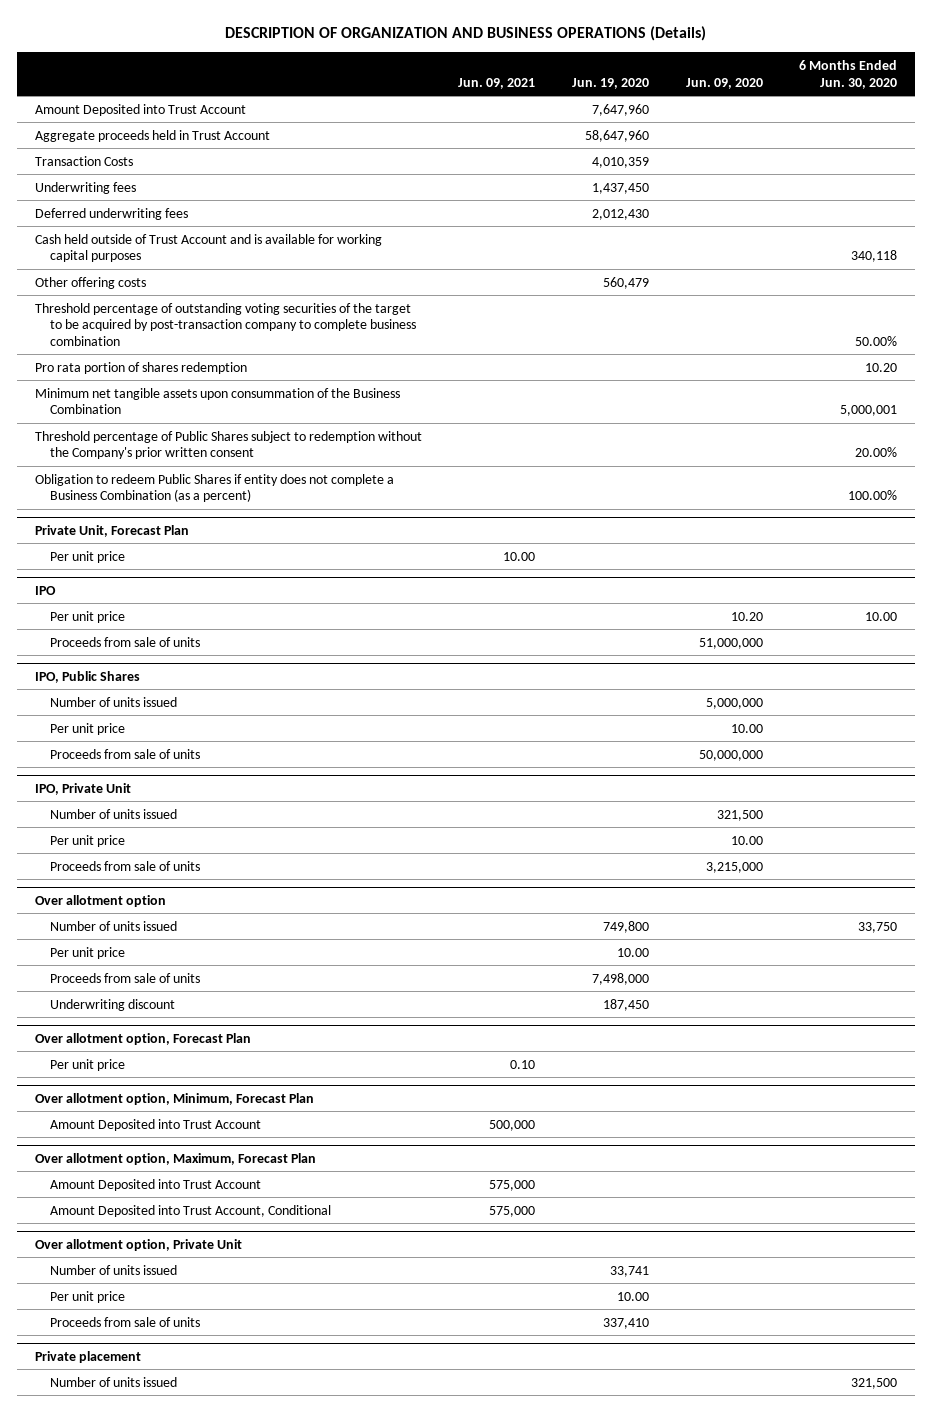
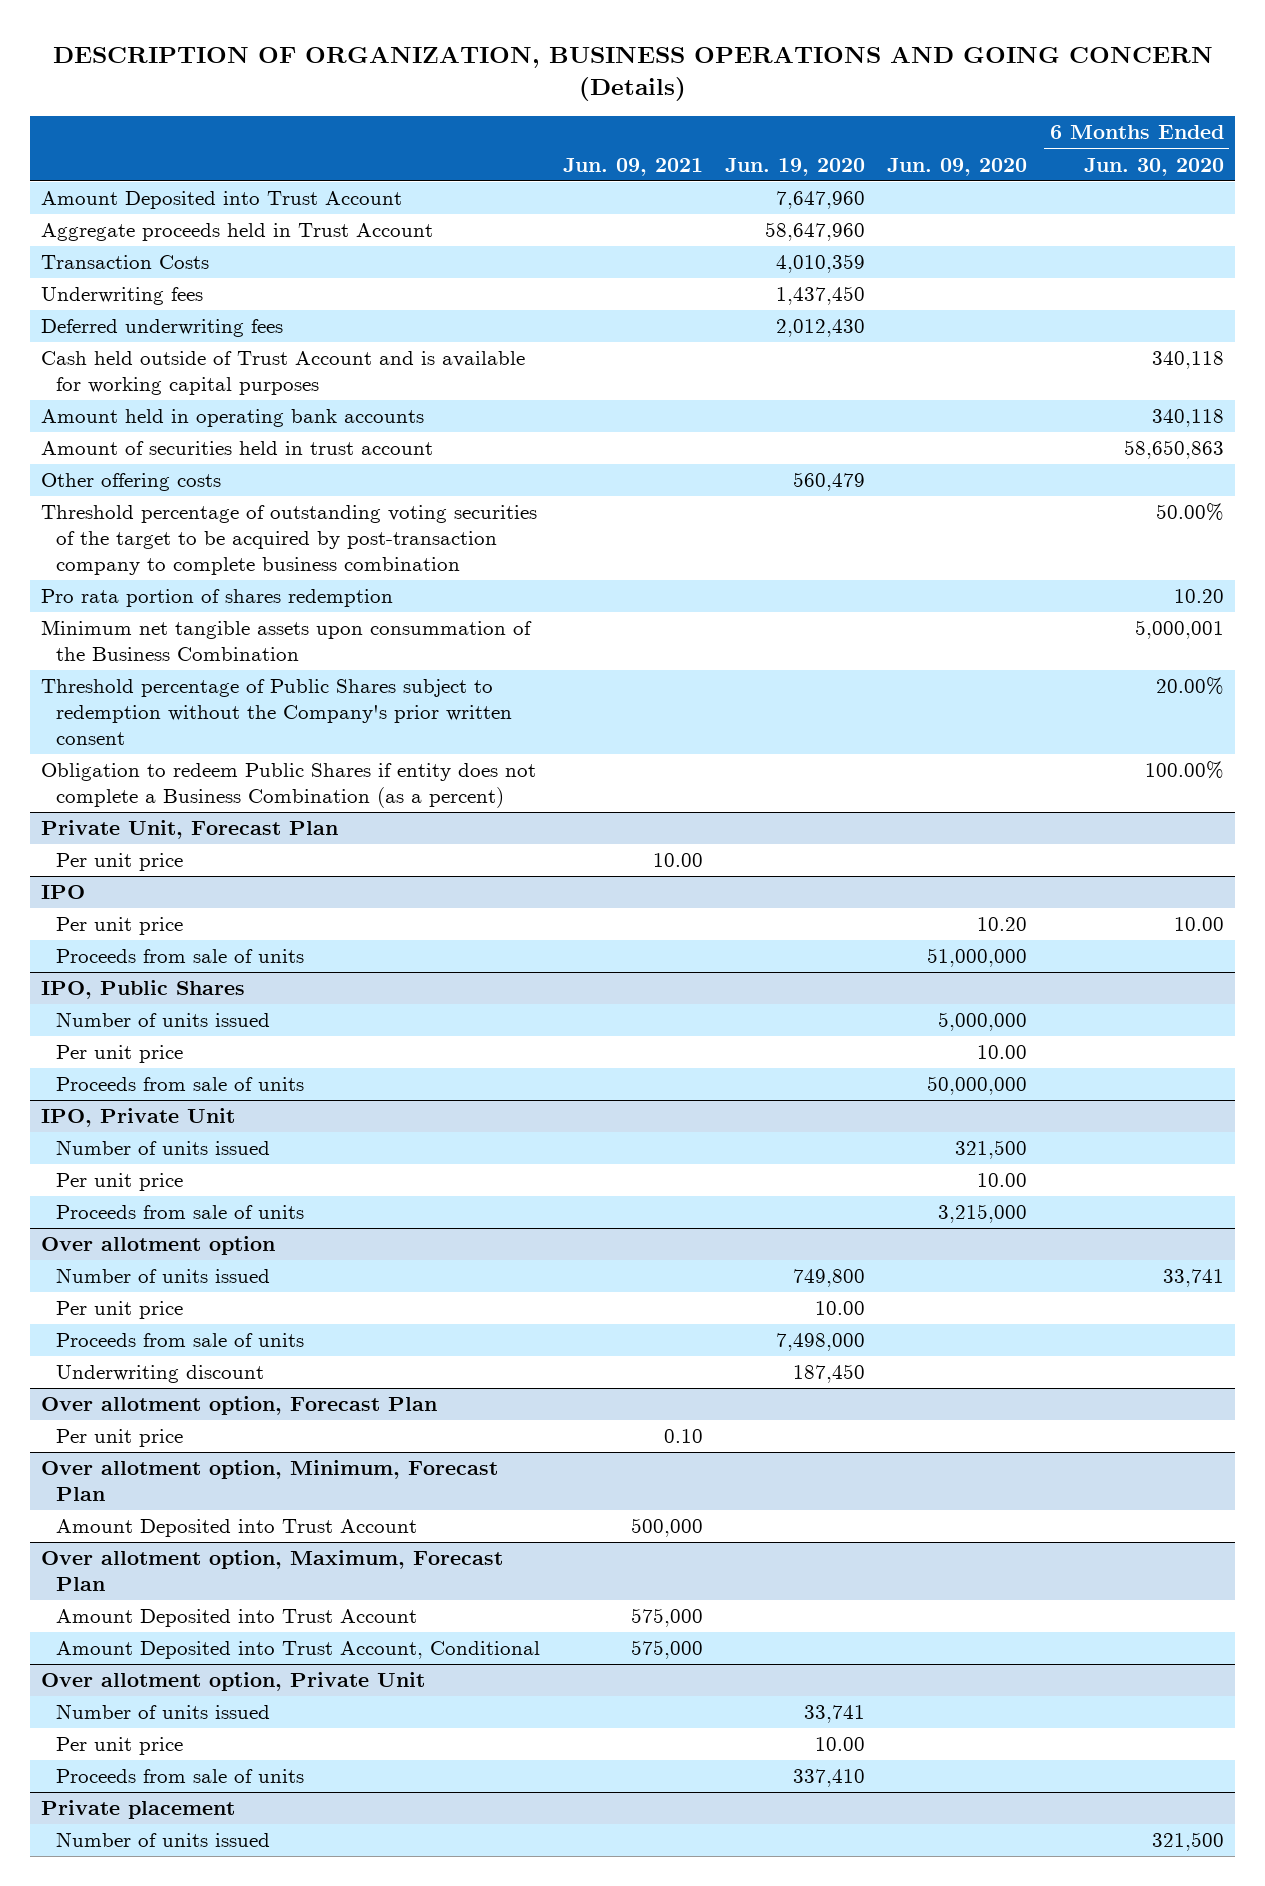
[225,26,707,42] DESCRIPTION OF ORGANIZATION AND BUSINESS OPERATIONS (Details) -> [52,45,1213,101] DESCRIPTION OF ORGANIZATION, BUSINESS OPERATIONS AND GOING CONCERN (Details)
none -> [41,409,425,428] Amount held in operating bank accounts
none -> [41,441,434,456] Amount of securities held in trust account
[858,921,898,933] 33,750 -> [1162,1269,1224,1288] 33,741

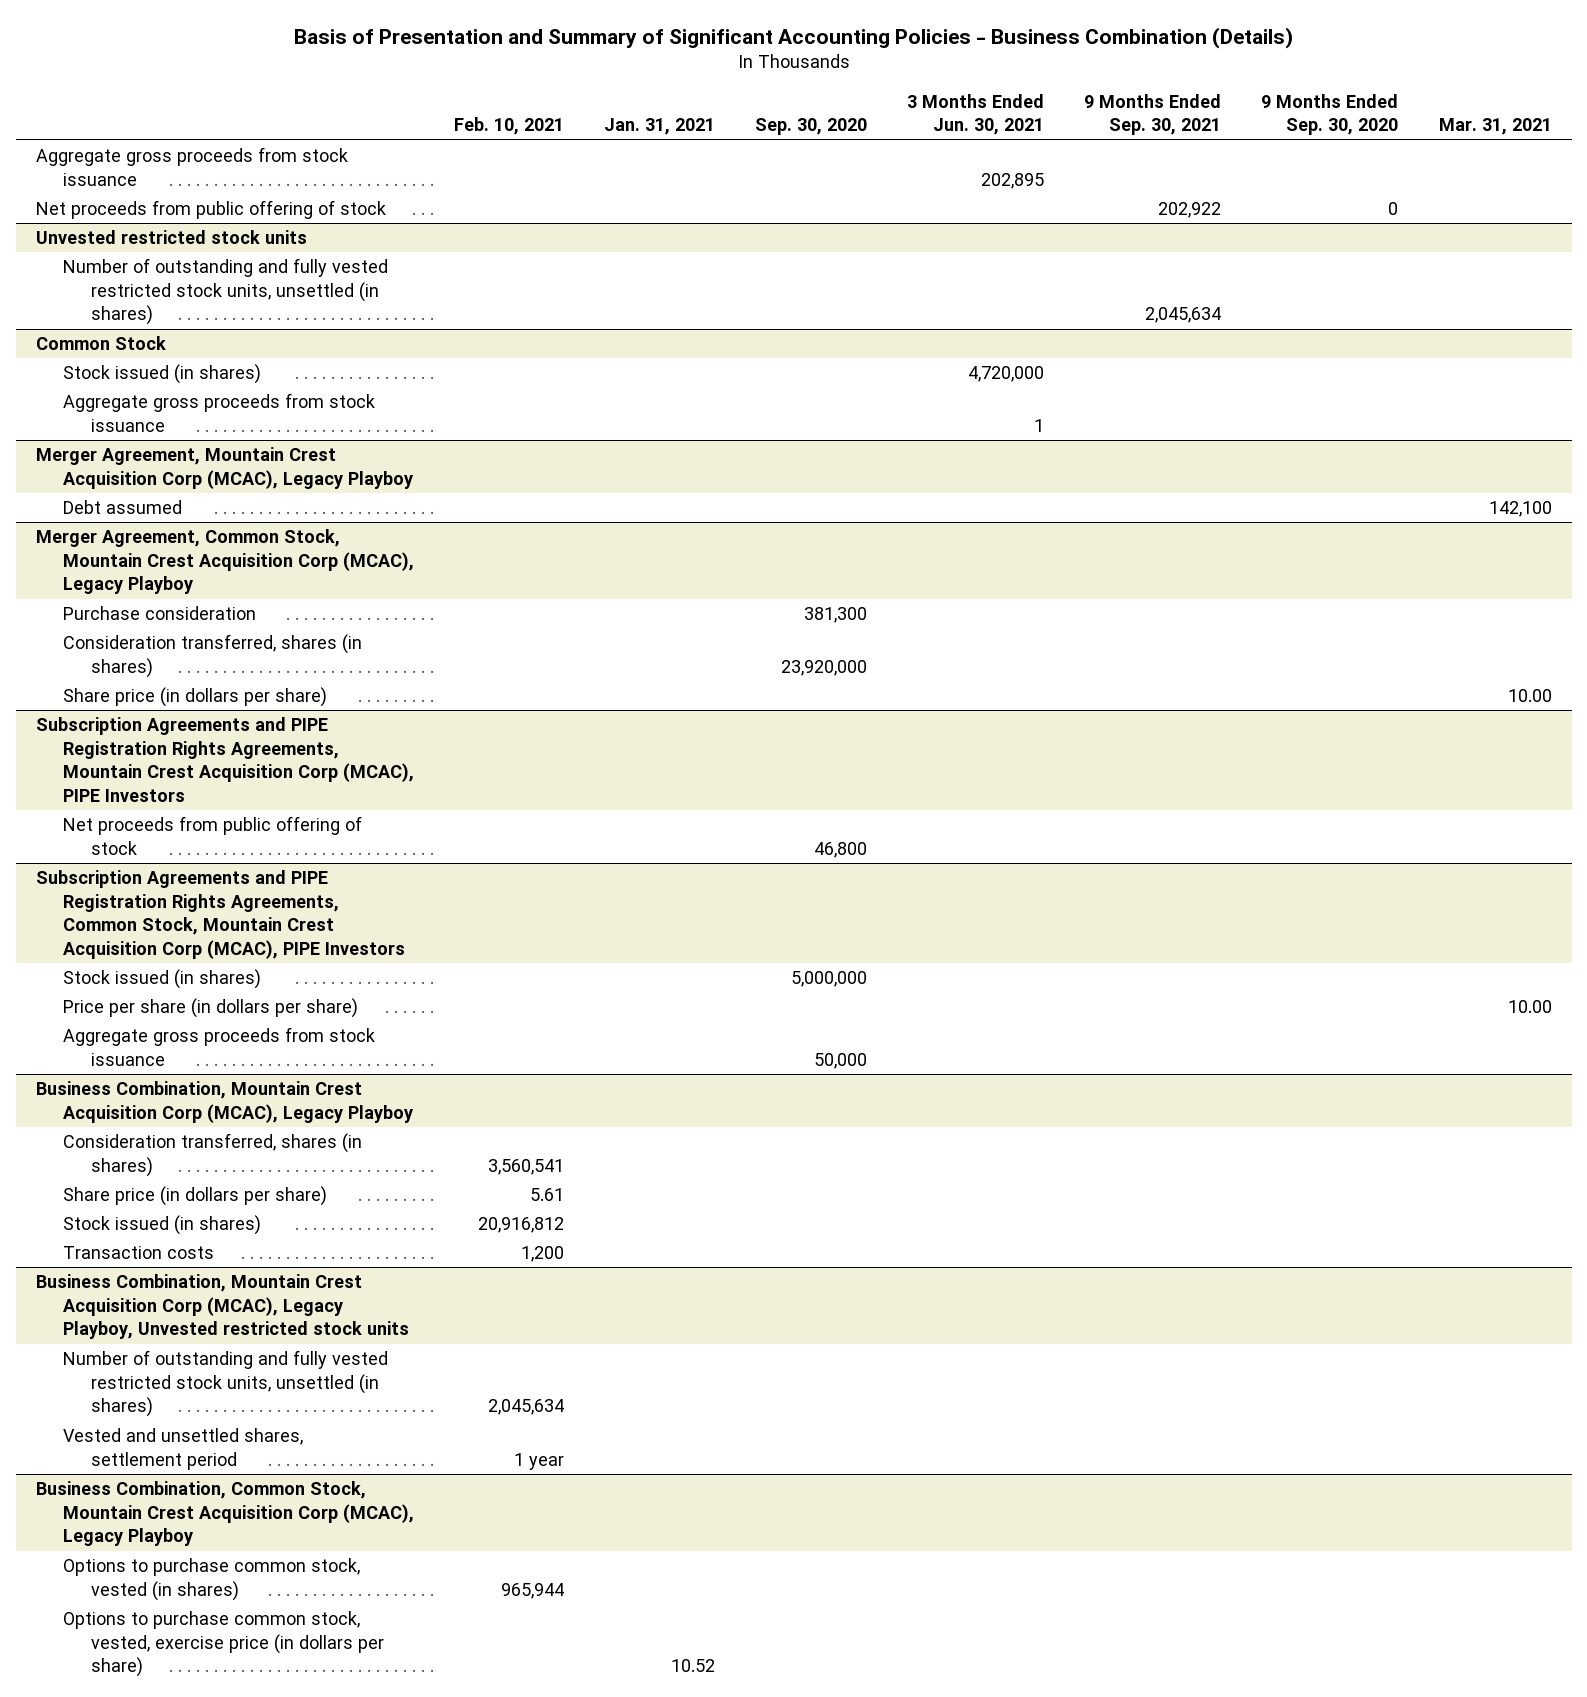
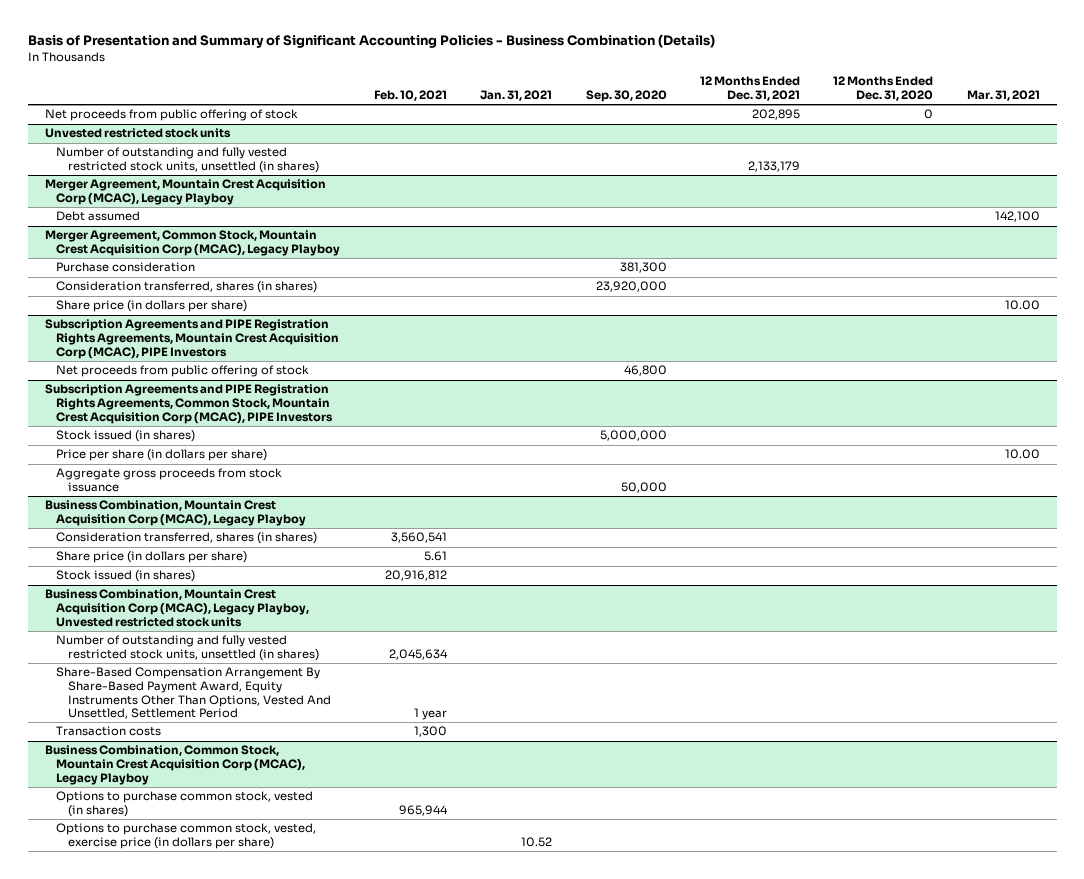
[907,93,1045,136] 3 Months Ended Jun. 30, 2021 -> none
[1084,93,1222,136] 9 Months Ended Sep. 30, 2021 -> none
[1261,93,1399,136] 9 Months Ended Sep. 30, 2020 -> none
none -> [699,76,800,101] 12 Months Ended Dec. 31, 2021
none -> [833,76,934,101] 12 Months Ended Dec. 31, 2020
[35,147,348,186] Aggregate gross proceeds from stock issuance -> none
[35,336,166,351] Common Stock -> none
[63,364,262,385] Stock issued (in shares) -> none
[63,393,376,432] Aggregate gross proceeds from stock issuance -> none
[63,1246,215,1260] Transaction costs -> none
[63,1428,304,1470] Vested and unsettled shares, settlement period -> [56,667,332,720] Share-Based Compensation Arrangement By Share-Based Payment Award, Equity Instruments Other Than Options, Vested And Unsettled, Settlement Period
none -> [56,726,162,737] Transaction costs

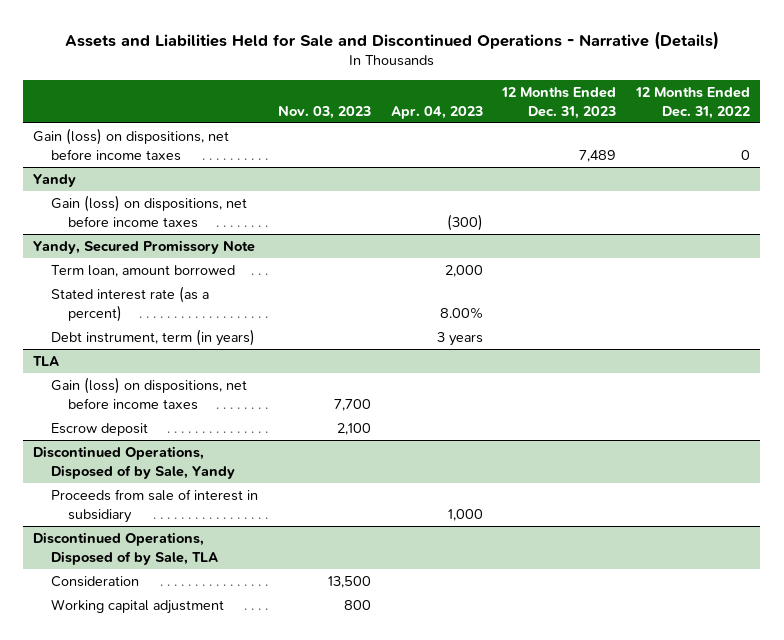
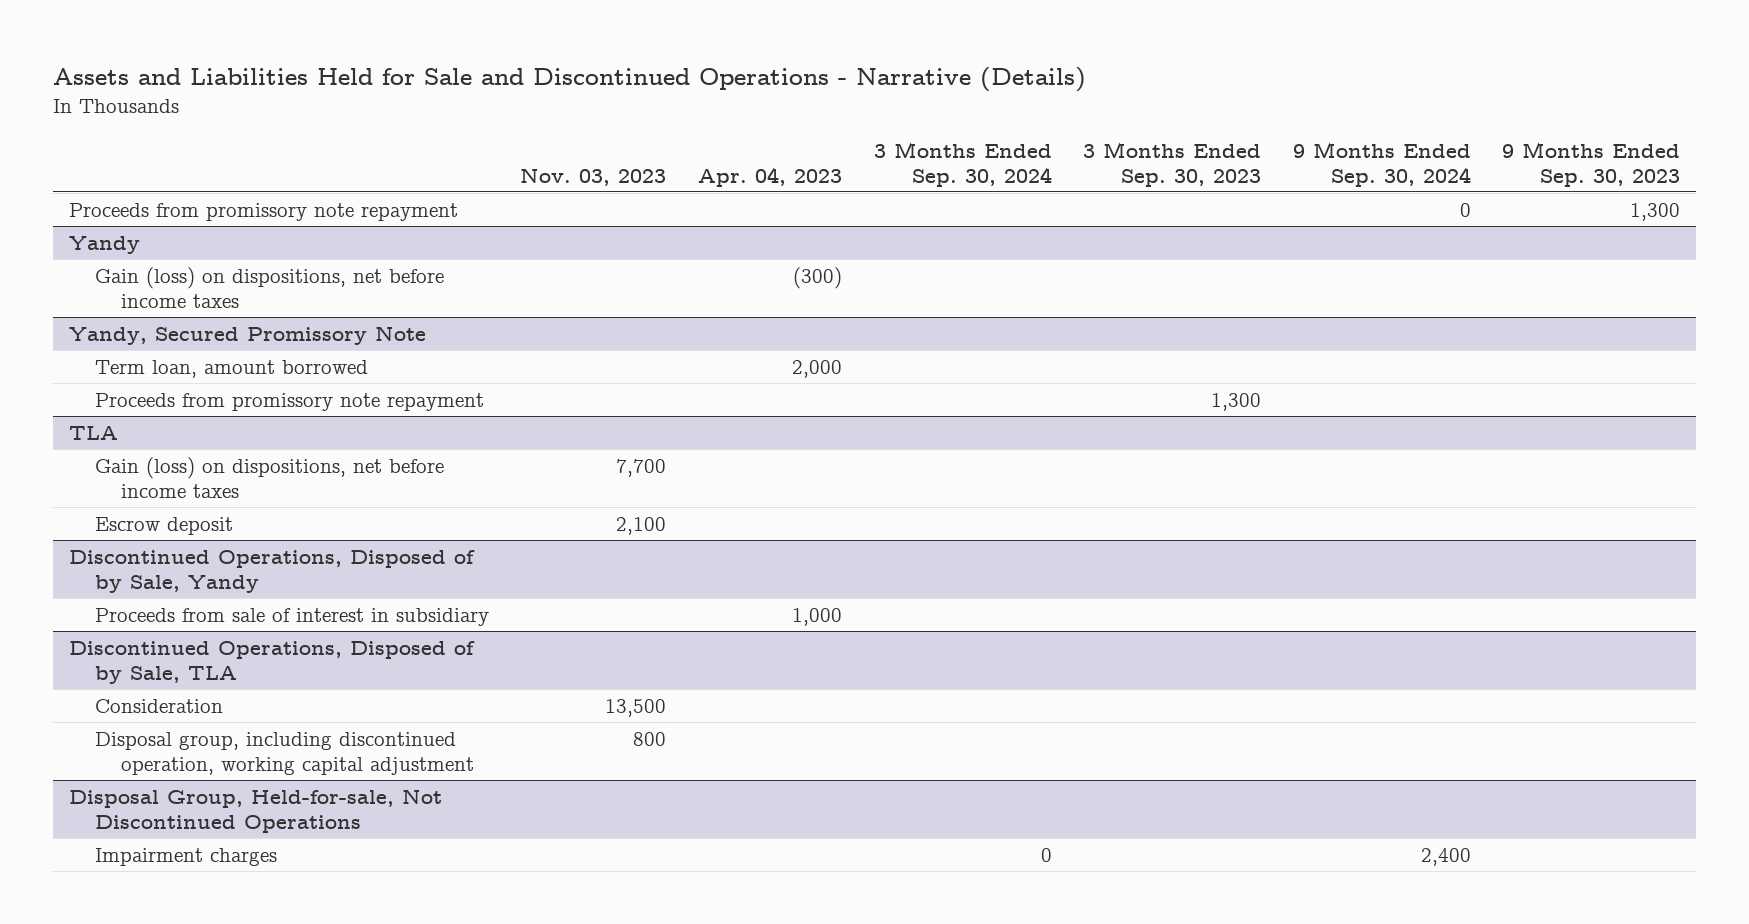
[501,86,617,119] 12 Months Ended Dec. 31, 2023 -> none
[635,86,751,119] 12 Months Ended Dec. 31, 2022 -> none
none -> [873,141,1052,187] 3 Months Ended Sep. 30, 2024
none -> [1083,141,1262,187] 3 Months Ended Sep. 30, 2023
none -> [1292,141,1471,187] 9 Months Ended Sep. 30, 2024
none -> [1502,141,1681,187] 9 Months Ended Sep. 30, 2023
[33,128,230,161] Gain (loss) on dispositions, net before income taxes -> none
none -> [68,202,458,221] Proceeds from promissory note repayment
[50,286,209,322] Stated interest rate (as a percent) -> none
[50,329,255,347] Debt instrument, term (in years) -> none
none -> [94,392,484,411] Proceeds from promissory note repayment
[50,599,224,615] Working capital adjustment -> [94,731,475,775] Disposal group, including discontinued operation, working capital adjustment
none -> [68,788,442,833] Disposal Group, Held-for-sale, Not Discontinued Operations
none -> [94,847,277,866] Impairment charges

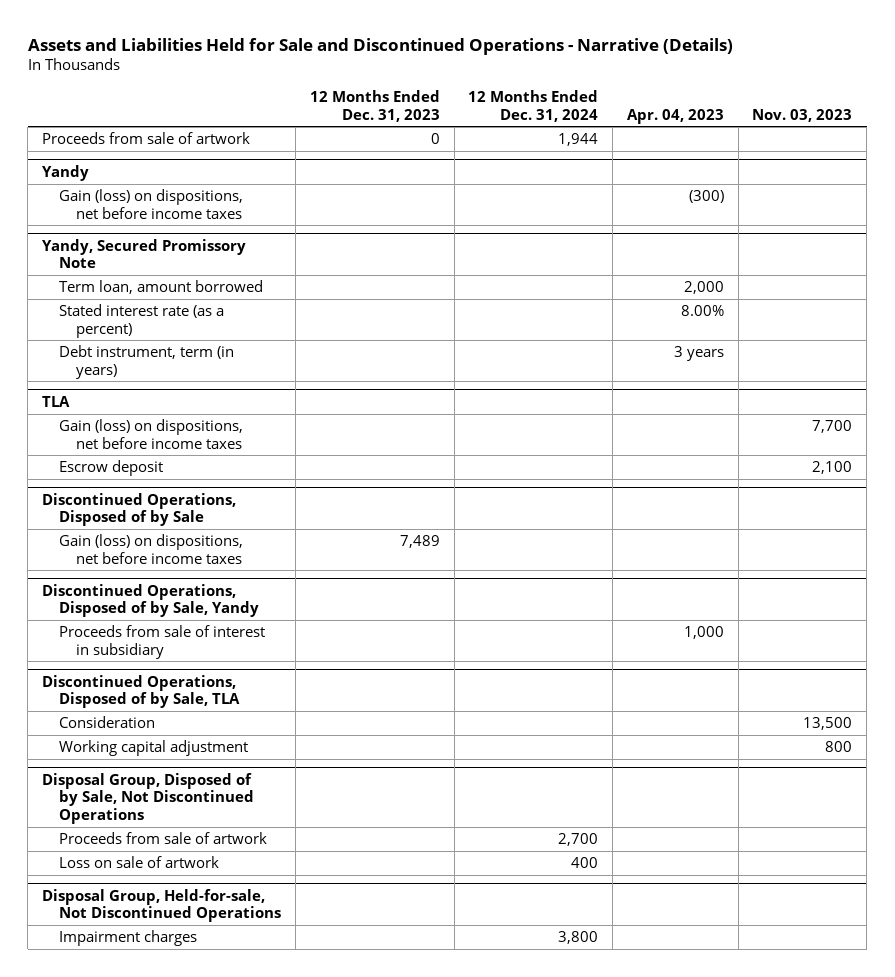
[873,141,1052,187] 3 Months Ended Sep. 30, 2024 -> none
[1083,141,1262,187] 3 Months Ended Sep. 30, 2023 -> none
[1292,141,1471,187] 9 Months Ended Sep. 30, 2024 -> none
[1502,141,1681,187] 9 Months Ended Sep. 30, 2023 -> none
none -> [309,90,440,122] 12 Months Ended Dec. 31, 2023
none -> [468,90,599,122] 12 Months Ended Dec. 31, 2024
[68,202,458,221] Proceeds from promissory note repayment -> none
none -> [42,132,251,145] Proceeds from sale of artwork
[94,392,484,411] Proceeds from promissory note repayment -> none
none -> [59,304,225,338] Stated interest rate (as a percent)
none -> [59,345,235,379] Debt instrument, term (in years)
none -> [42,492,237,527] Discontinued Operations, Disposed of by Sale
none -> [59,534,244,564] Gain (loss) on dispositions, net before income taxes
[94,731,475,775] Disposal group, including discontinued operation, working capital adjustment -> [59,740,249,757] Working capital adjustment
none -> [42,772,255,824] Disposal Group, Disposed of by Sale, Not Discontinued Operations
none -> [59,832,268,845] Proceeds from sale of artwork
none -> [59,856,220,869] Loss on sale of artwork

